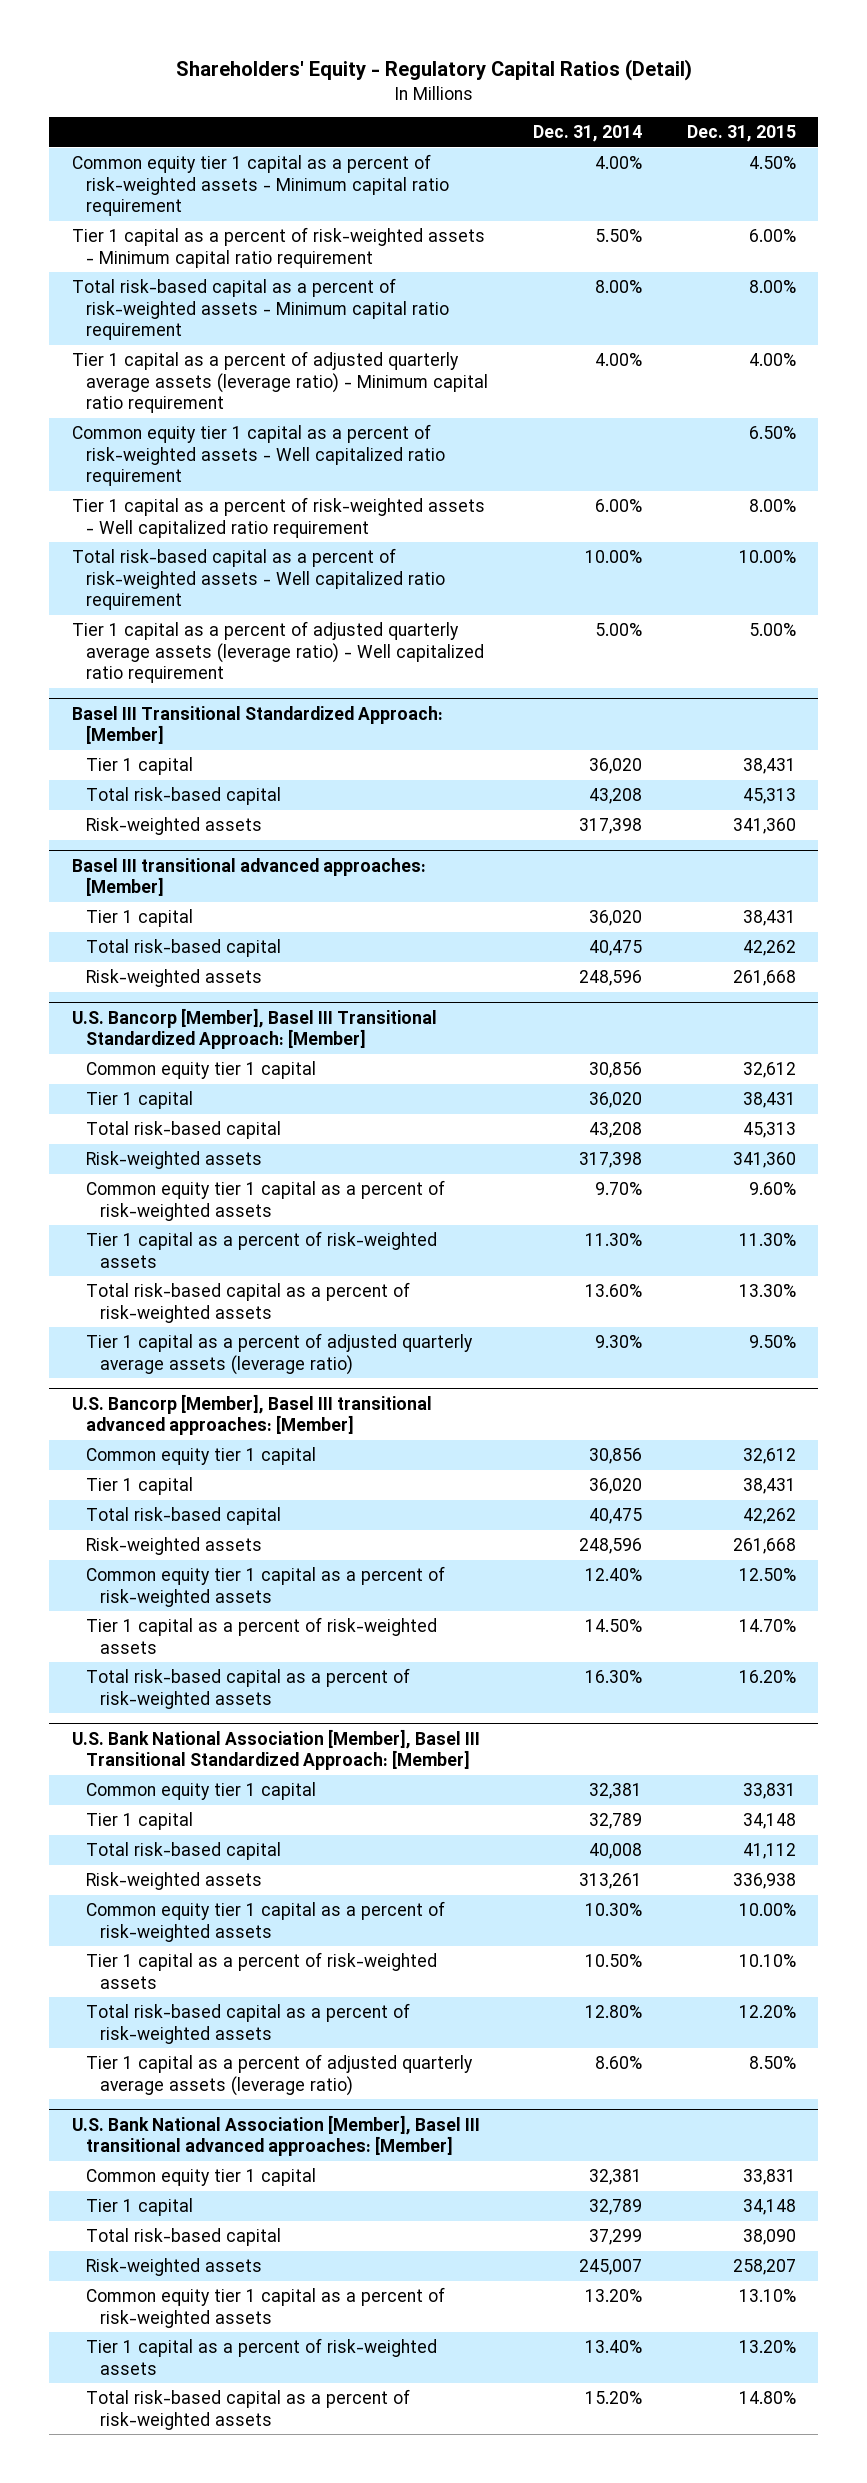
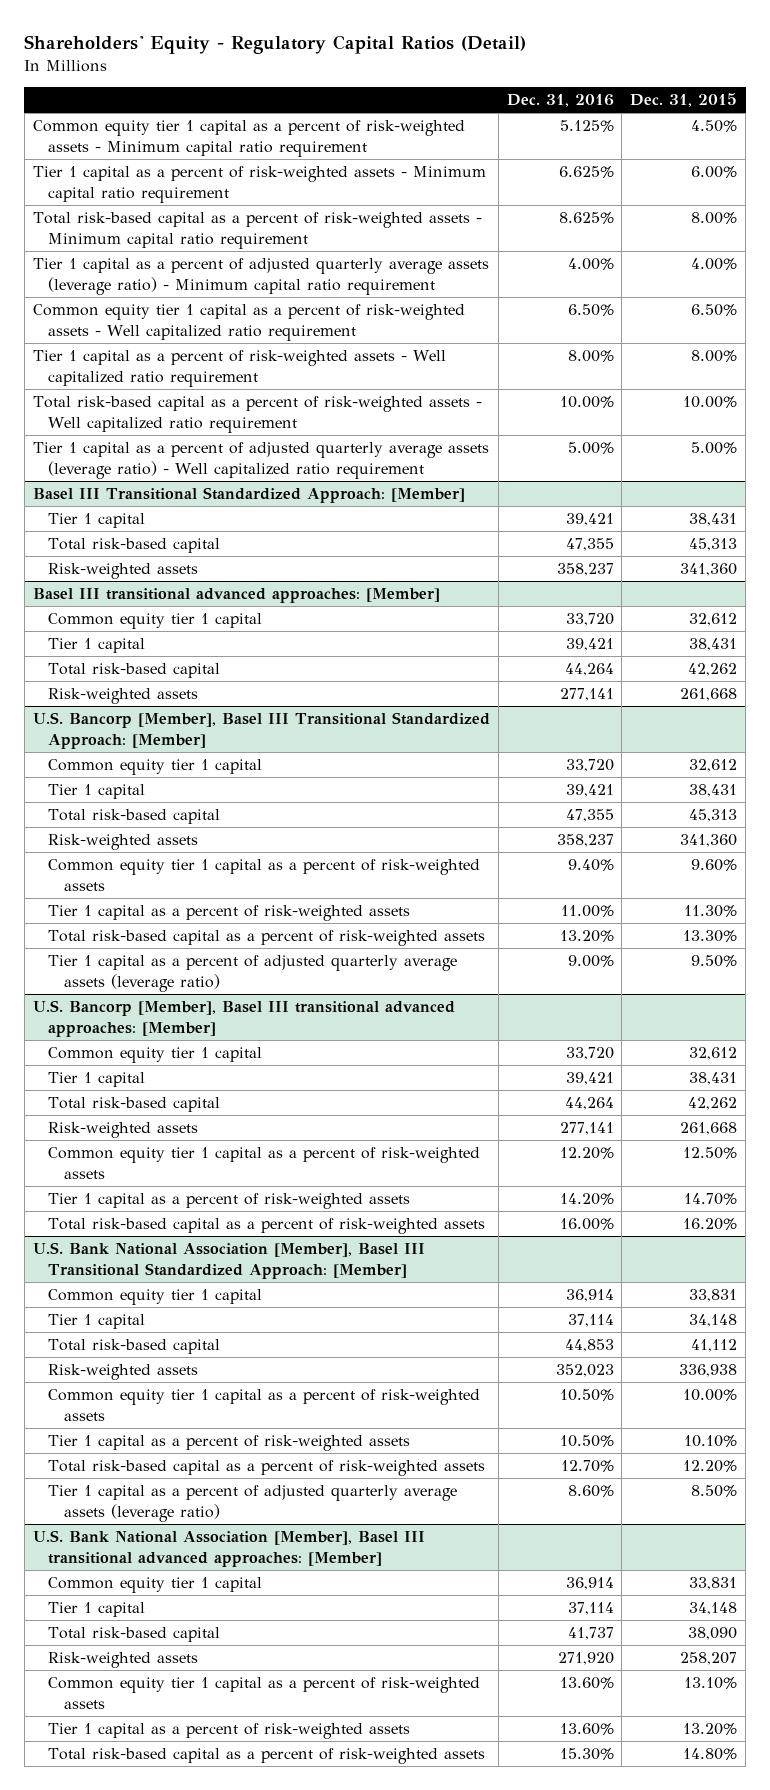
[532,125,642,143] Dec. 31, 2014 -> none
none -> [506,94,614,108] Dec. 31, 2016
none -> [48,613,263,630] Common equity tier 1 capital

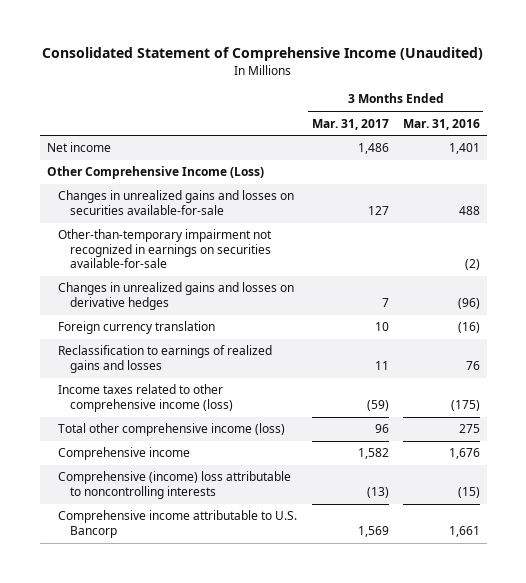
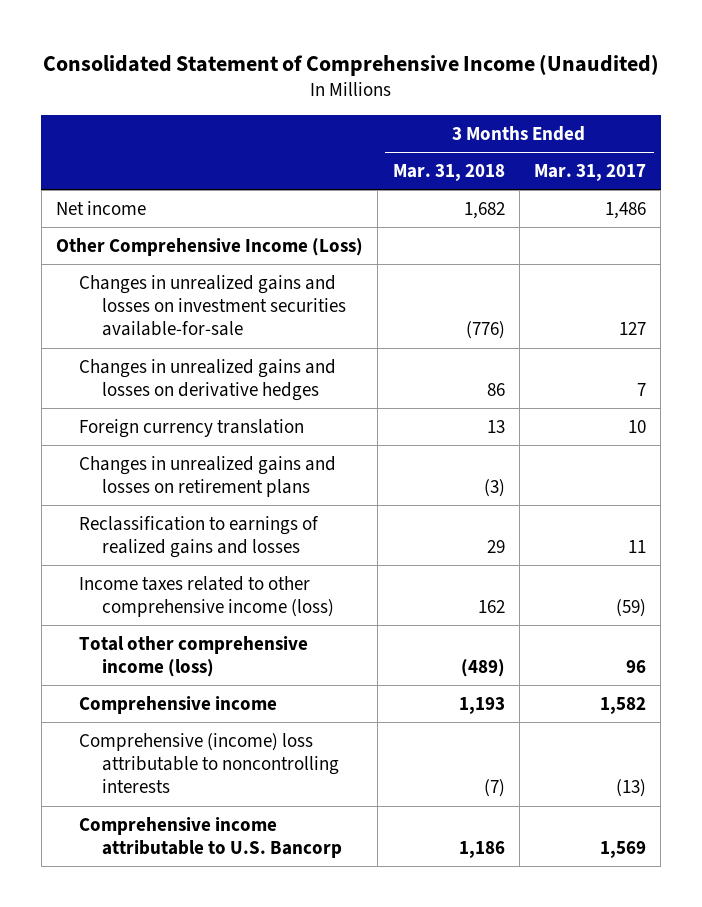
[402,118,480,130] Mar. 31, 2016 -> none
none -> [392,164,505,182] Mar. 31, 2018
[58,229,273,269] Other-than-temporary impairment not recognized in earnings on securities available-for-sale -> none
[58,190,295,215] Changes in unrealized gains and losses on securities available-for-sale -> [79,274,347,337] Changes in unrealized gains and losses on investment securities available-for-sale
none -> [79,455,337,498] Changes in unrealized gains and losses on retirement plans

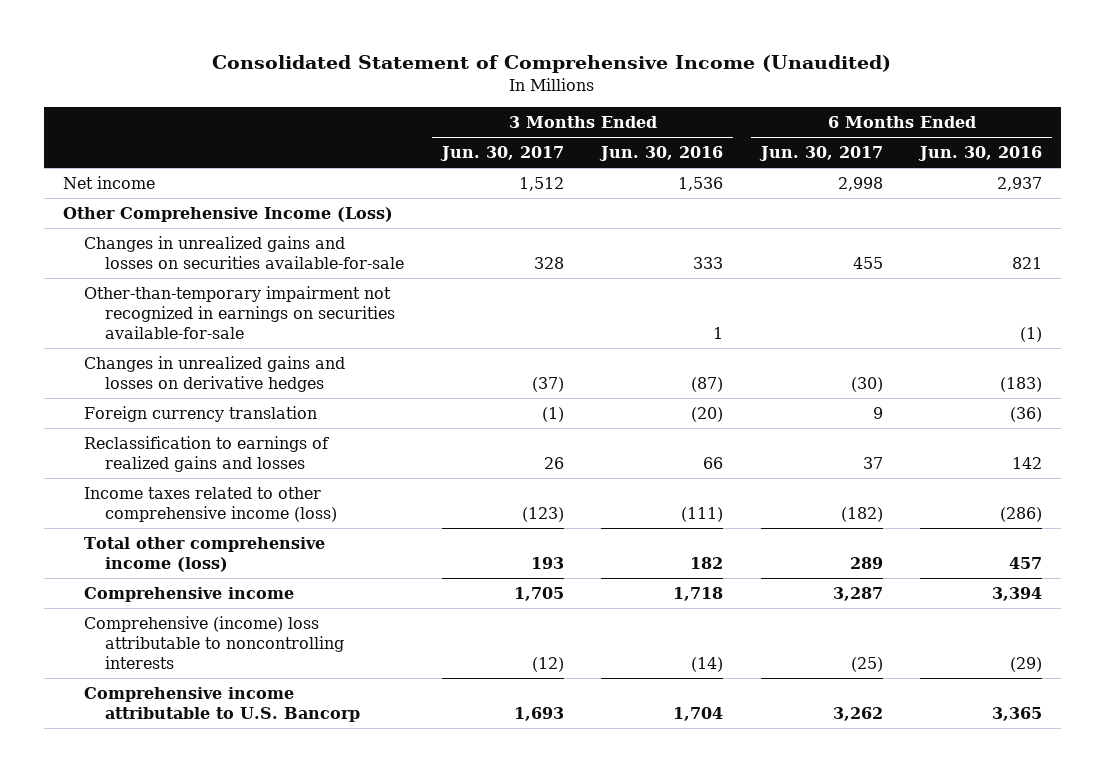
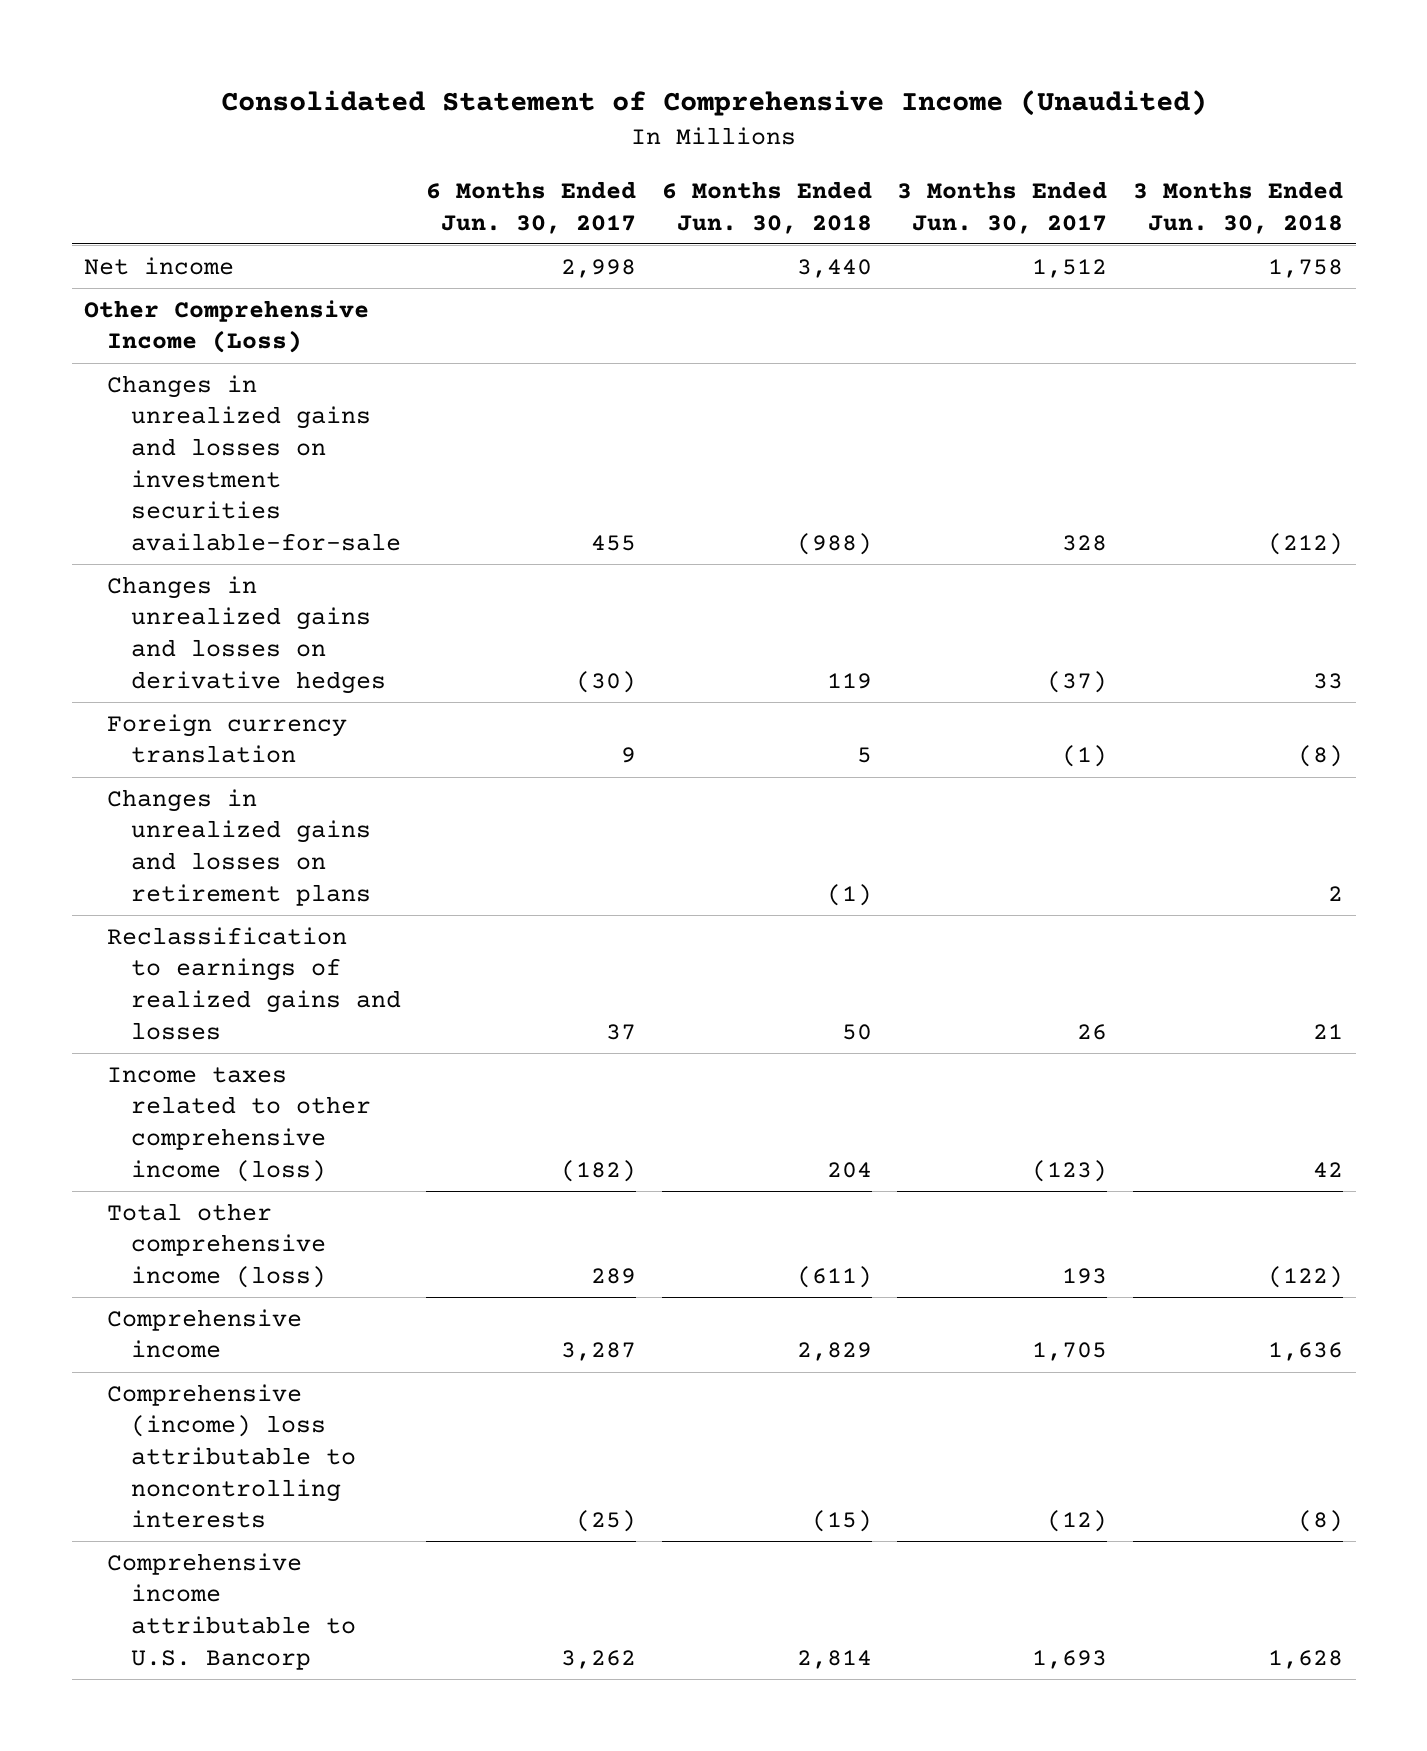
[599,146,724,162] Jun. 30, 2016 -> none
[918,146,1043,162] Jun. 30, 2016 -> none
none -> [661,180,872,234] 6 Months Ended Jun. 30, 2018
none -> [1133,180,1344,234] 3 Months Ended Jun. 30, 2018
[83,286,396,340] Other-than-temporary impairment not recognized in earnings on securities available-for-sale -> none
[83,236,405,270] Changes in unrealized gains and losses on securities available-for-sale -> [107,374,401,551] Changes in unrealized gains and losses on investment securities available-for-sale
none -> [107,788,371,906] Changes in unrealized gains and losses on retirement plans

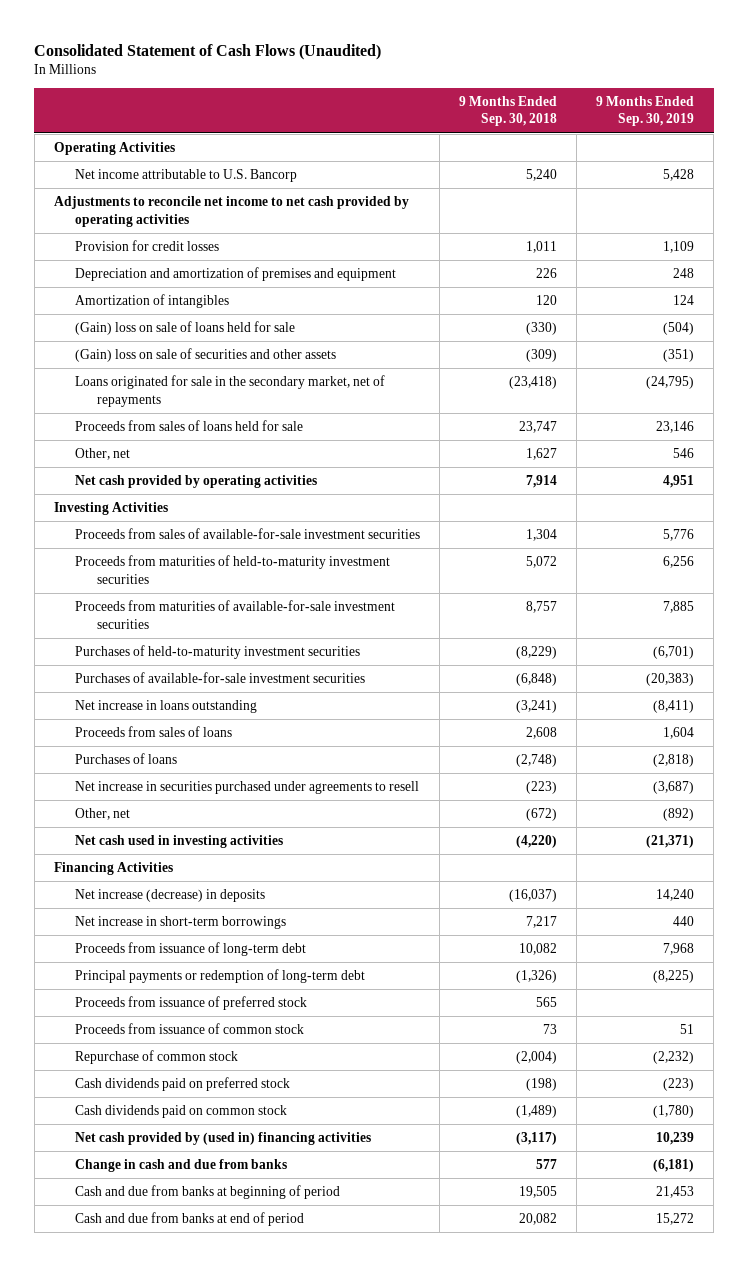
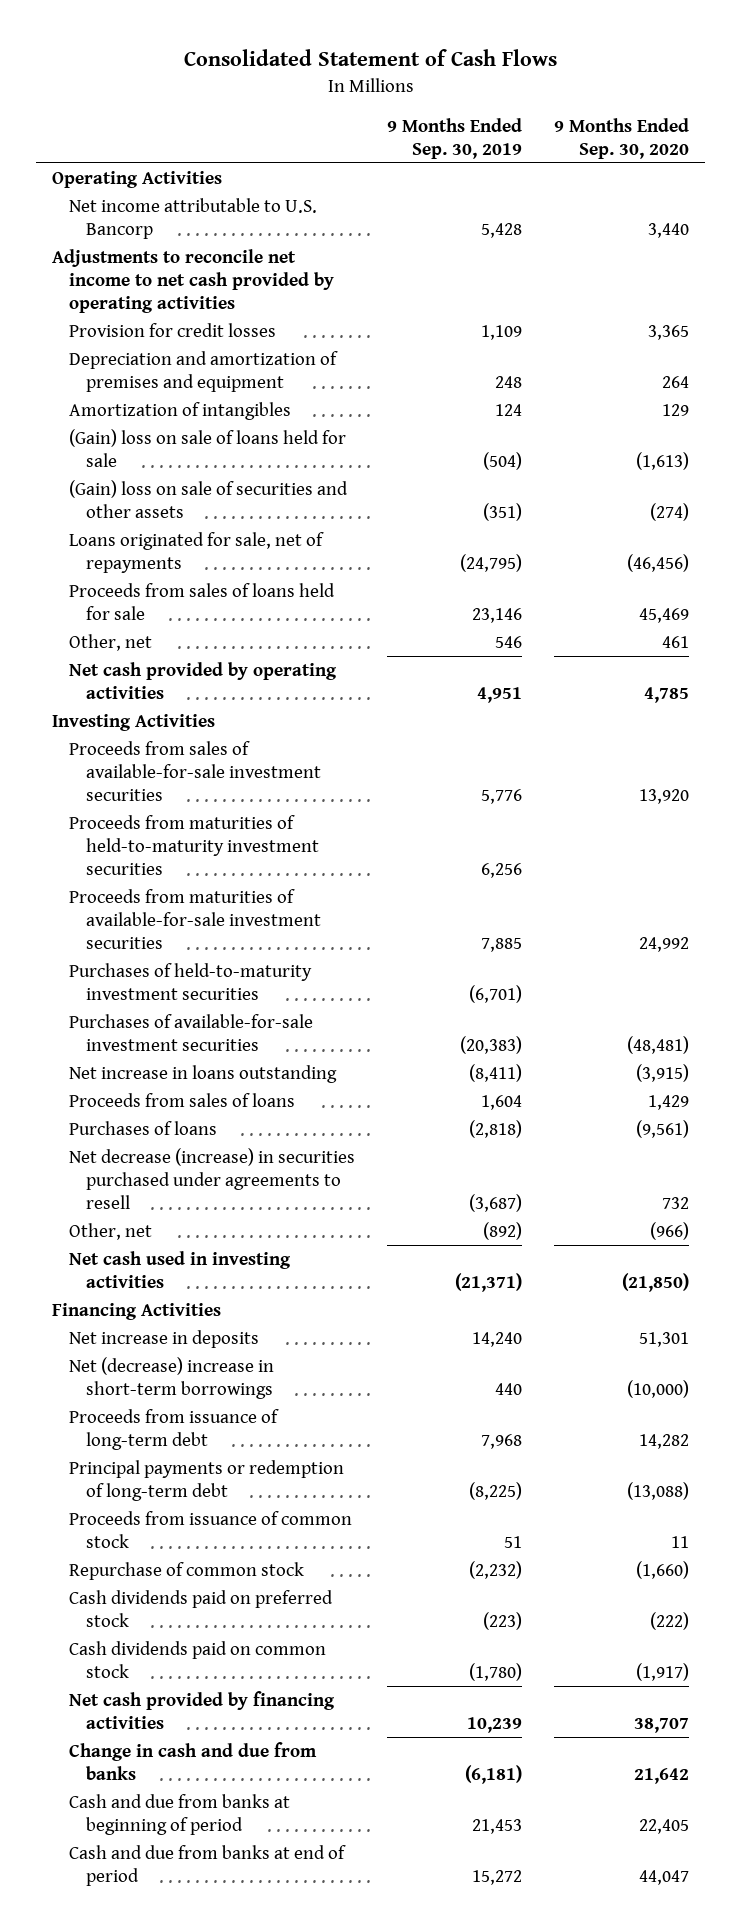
[34,43,382,60] Consolidated Statement of Cash Flows (Unaudited) -> [183,49,557,67] Consolidated Statement of Cash Flows
[459,95,558,127] 9 Months Ended Sep. 30, 2018 -> none
none -> [553,117,689,159] 9 Months Ended Sep. 30, 2020
[75,375,386,407] Loans originated for sale in the secondary market, net of repayments -> [69,532,325,574] Loans originated for sale, net of repayments
[75,781,420,795] Net increase in securities purchased under agreements to resell -> [69,1148,356,1210] Net decrease (increase) in securities purchased under agreements to resell
[75,889,266,903] Net increase (decrease) in deposits -> [69,1330,260,1349] Net increase in deposits
[75,916,287,930] Net increase in short-term borrowings -> [69,1357,275,1400] Net (decrease) increase in short-term borrowings
[75,996,308,1011] Proceeds from issuance of preferred stock -> none
[75,1132,372,1146] Net cash provided by (used in) financing activities -> [69,1691,336,1730] Net cash provided by financing activities

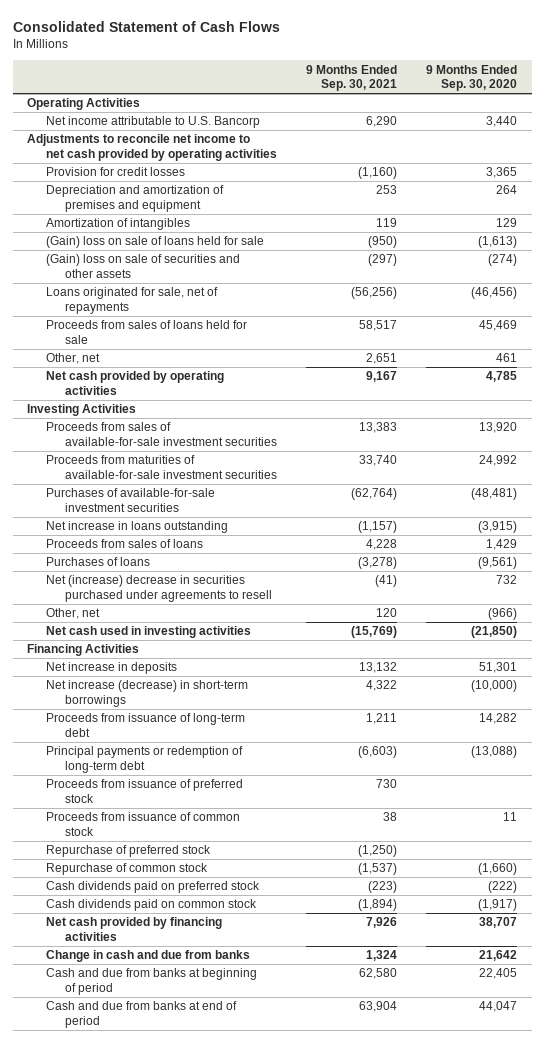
[387,117,523,159] 9 Months Ended Sep. 30, 2019 -> none
none -> [306,64,398,92] 9 Months Ended Sep. 30, 2021
[69,815,320,876] Proceeds from maturities of held-to-maturity investment securities -> none
[69,963,313,1001] Purchases of held-to-maturity investment securities -> none
[69,1148,356,1210] Net decrease (increase) in securities purchased under agreements to resell -> [46,575,273,603] Net (increase) decrease in securities purchased under agreements to resell
[69,1357,275,1400] Net (decrease) increase in short-term borrowings -> [46,680,249,708] Net increase (decrease) in short-term borrowings
none -> [46,779,244,804] Proceeds from issuance of preferred stock
none -> [46,845,212,858] Repurchase of preferred stock

